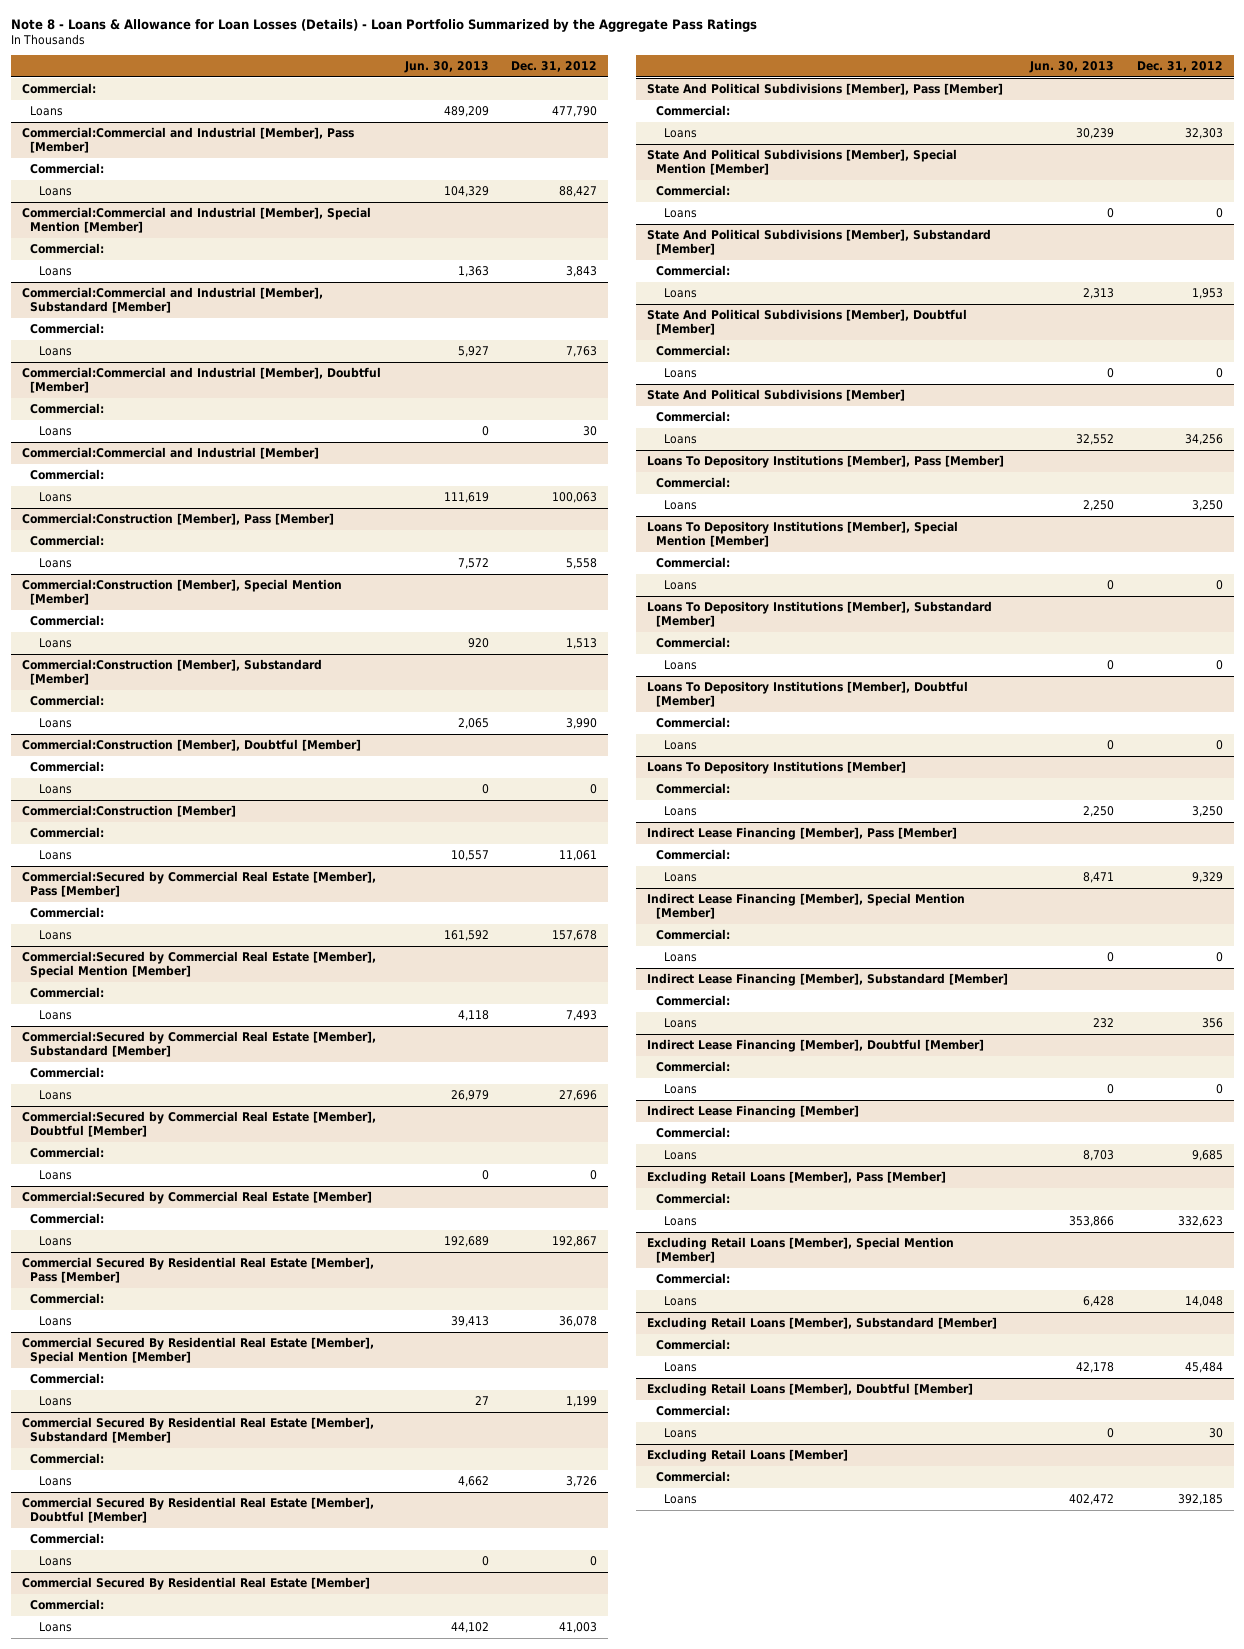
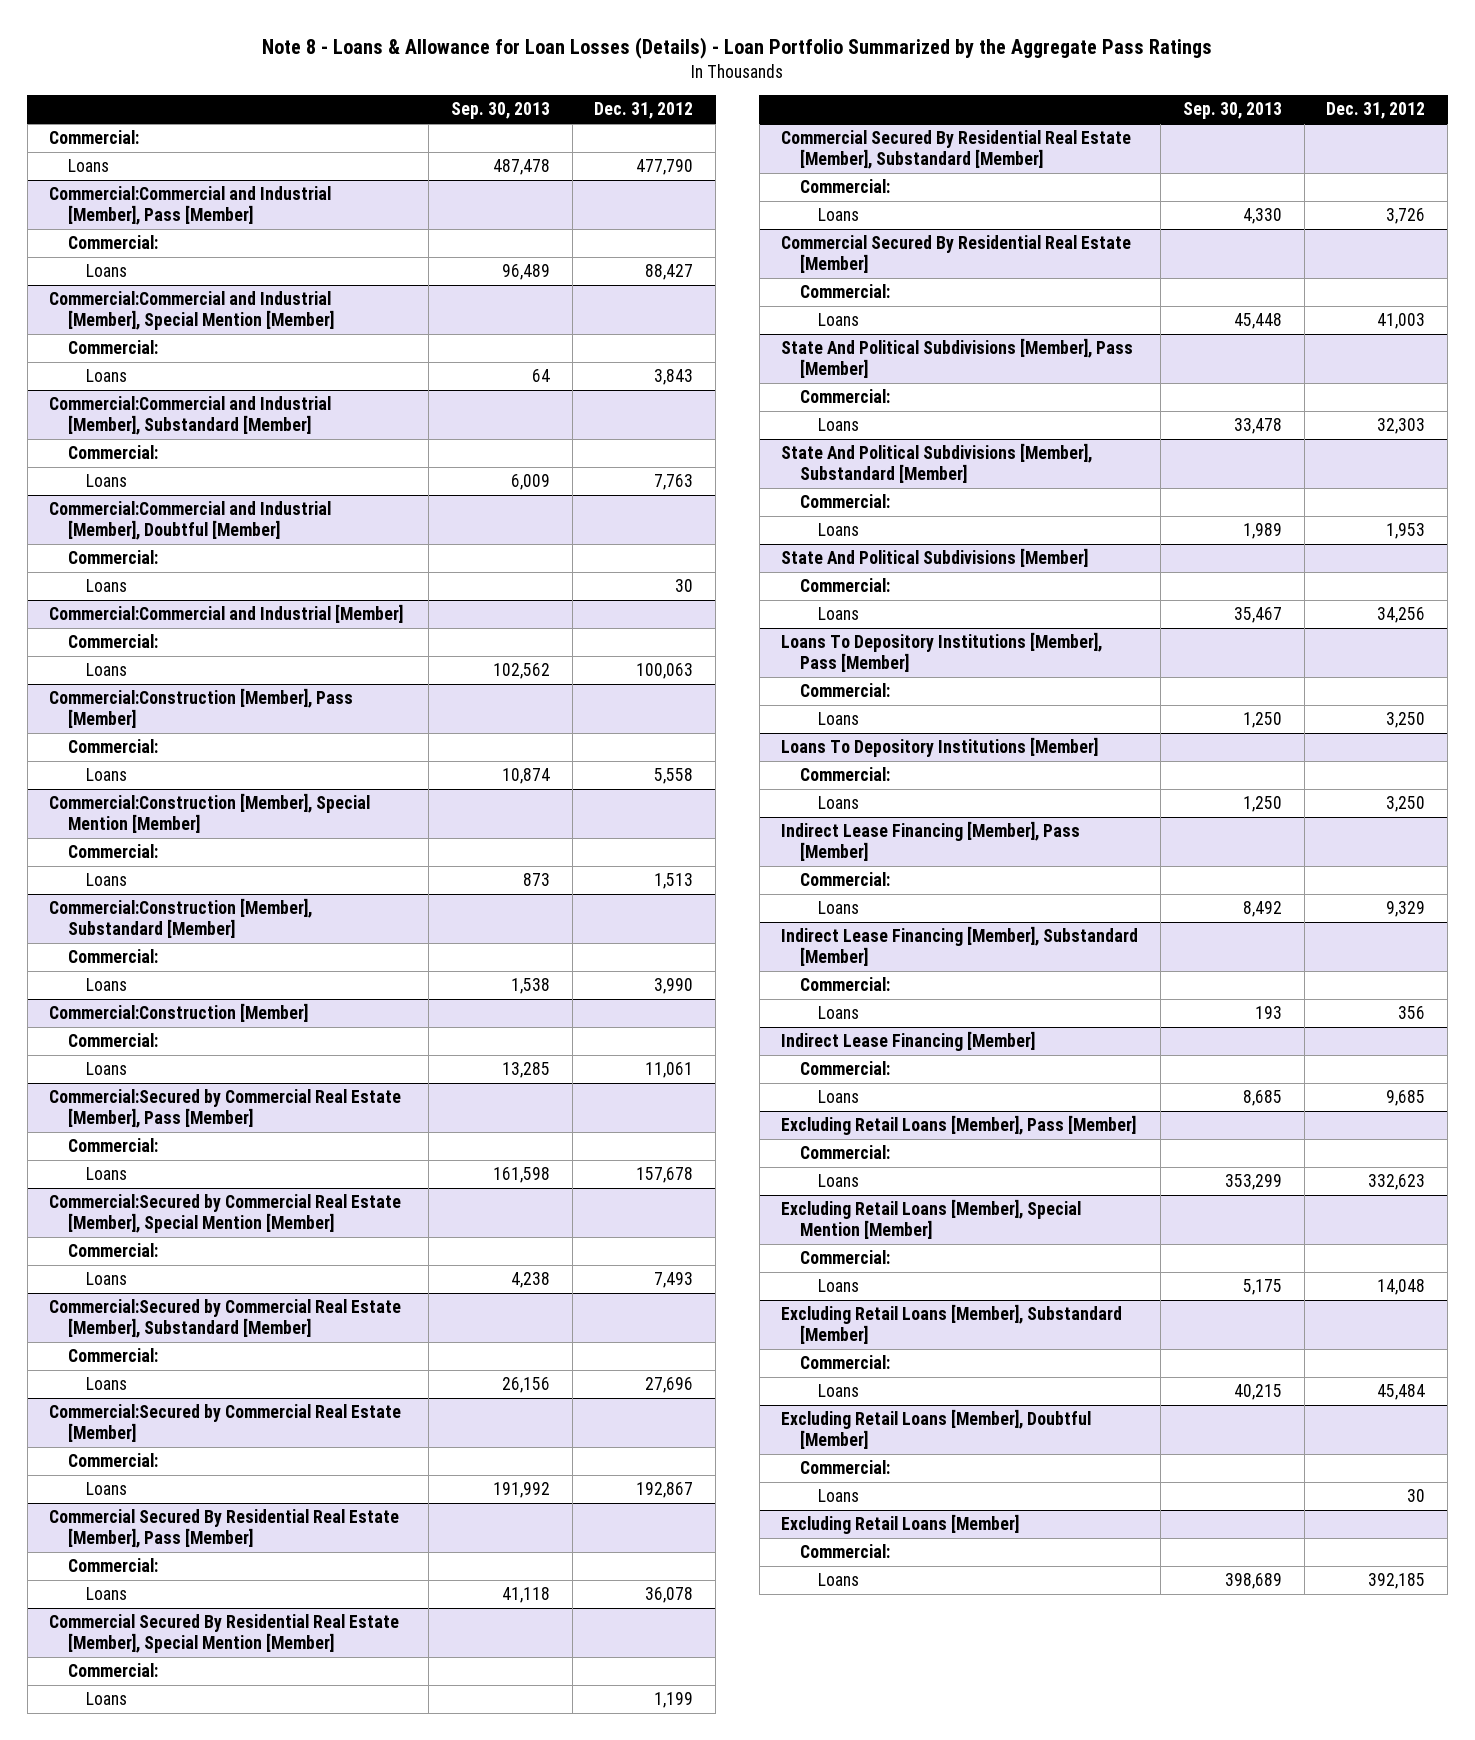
[403,61,489,74] Jun. 30, 2013 -> none
none -> [450,102,550,120] Sep. 30, 2013
[21,738,361,751] Commercial:Construction [Member], Doubtful [Member] -> none
[30,760,105,772] Commercial: -> none
[38,783,72,794] Loans -> none
[21,1110,376,1137] Commercial:Secured by Commercial Real Estate [Member], Doubtful [Member] -> none
[30,1146,105,1158] Commercial: -> none
[38,1169,72,1180] Loans -> none
[21,1496,374,1523] Commercial Secured By Residential Real Estate [Member], Doubtful [Member] -> none
[30,1532,105,1544] Commercial: -> none
[38,1555,72,1566] Loans -> none
[647,148,958,175] State And Political Subdivisions [Member], Special Mention [Member] -> none
[655,184,730,196] Commercial: -> none
[664,207,698,218] Loans -> none
[647,308,968,335] State And Political Subdivisions [Member], Doubtful [Member] -> none
[655,344,730,356] Commercial: -> none
[664,367,698,378] Loans -> none
[647,520,959,547] Loans To Depository Institutions [Member], Special Mention [Member] -> none
[655,556,730,568] Commercial: -> none
[664,579,698,590] Loans -> none
[647,600,993,627] Loans To Depository Institutions [Member], Substandard [Member] -> none
[655,636,730,648] Commercial: -> none
[664,659,698,670] Loans -> none
[647,680,969,707] Loans To Depository Institutions [Member], Doubtful [Member] -> none
[655,716,730,728] Commercial: -> none
[664,739,698,750] Loans -> none
[647,892,966,919] Indirect Lease Financing [Member], Special Mention [Member] -> none
[655,928,730,940] Commercial: -> none
[664,951,698,962] Loans -> none
[647,1038,985,1052] Indirect Lease Financing [Member], Doubtful [Member] -> none
[655,1060,730,1072] Commercial: -> none
[664,1083,698,1094] Loans -> none

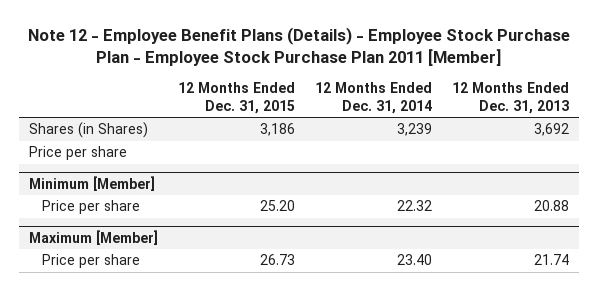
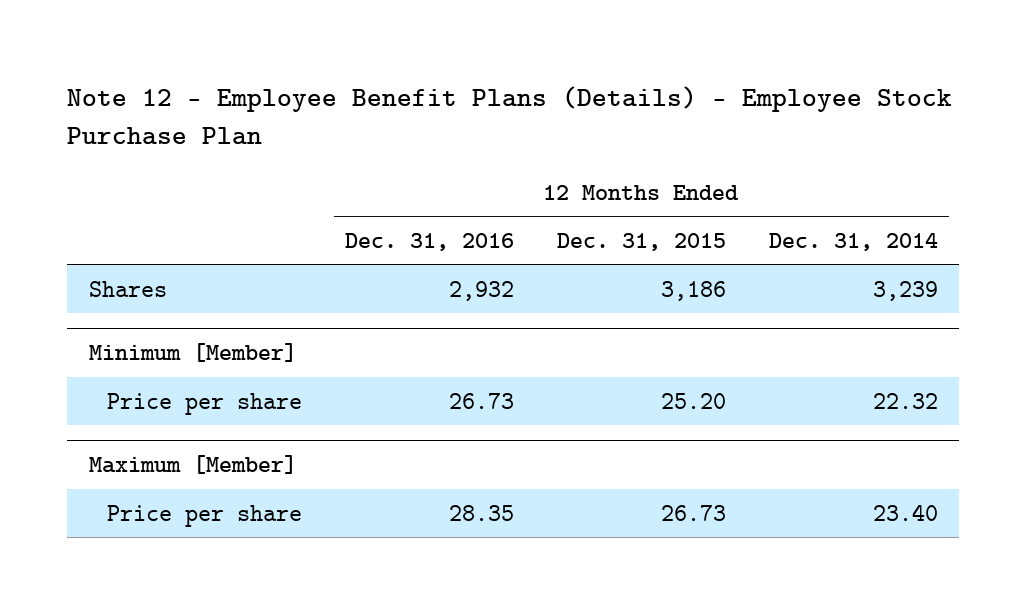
[27,26,570,66] Note 12 - Employee Benefit Plans (Details) - Employee Stock Purchase Plan - Employee Stock Purchase Plan 2011 [Member] -> [67,85,953,145] Note 12 - Employee Benefit Plans (Details) - Employee Stock Purchase Plan
[452,82,570,114] 12 Months Ended Dec. 31, 2013 -> none
none -> [344,232,514,251] Dec. 31, 2016
[28,146,127,161] Price per share -> none
[28,122,148,139] Shares (in Shares) -> [88,280,167,297] Shares

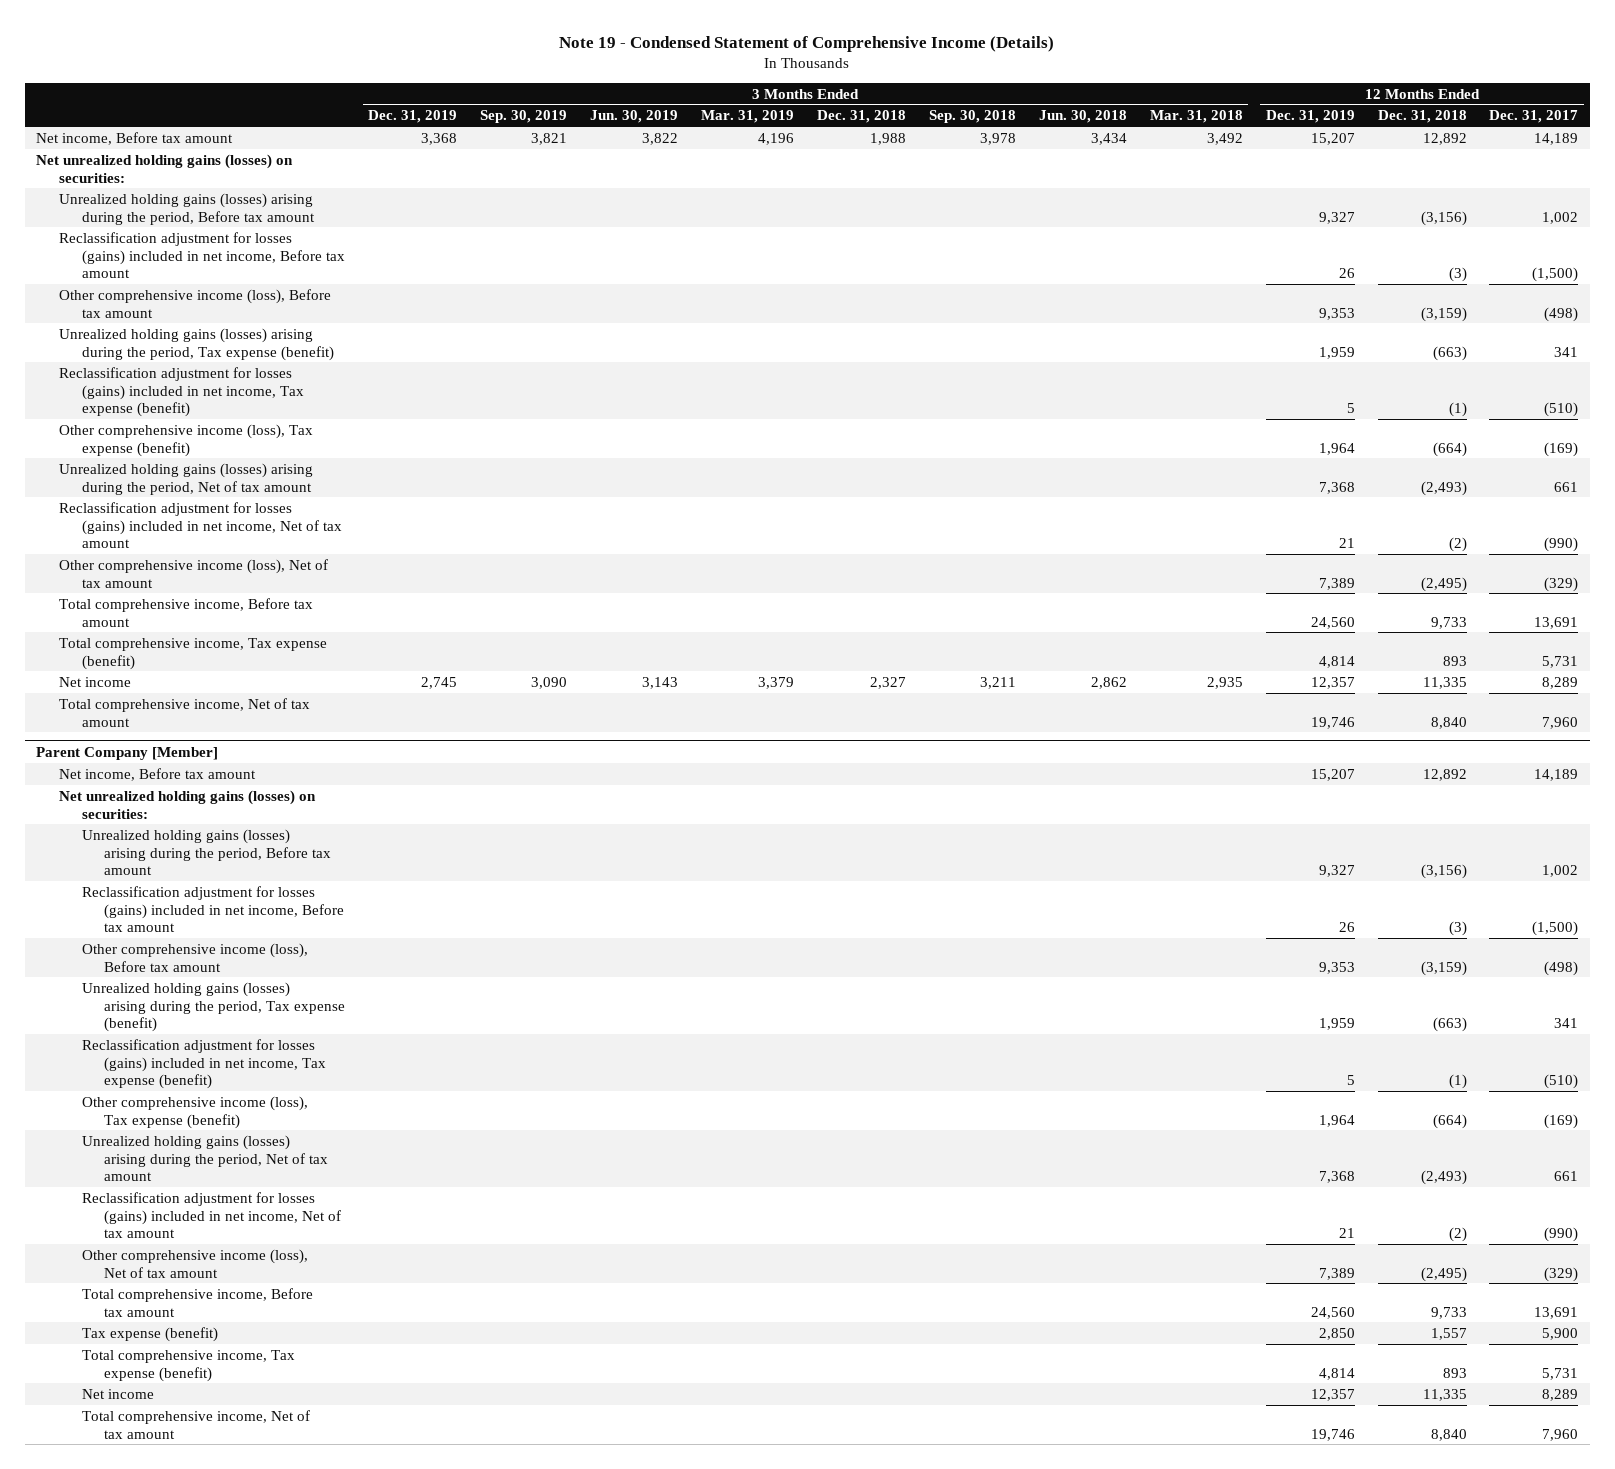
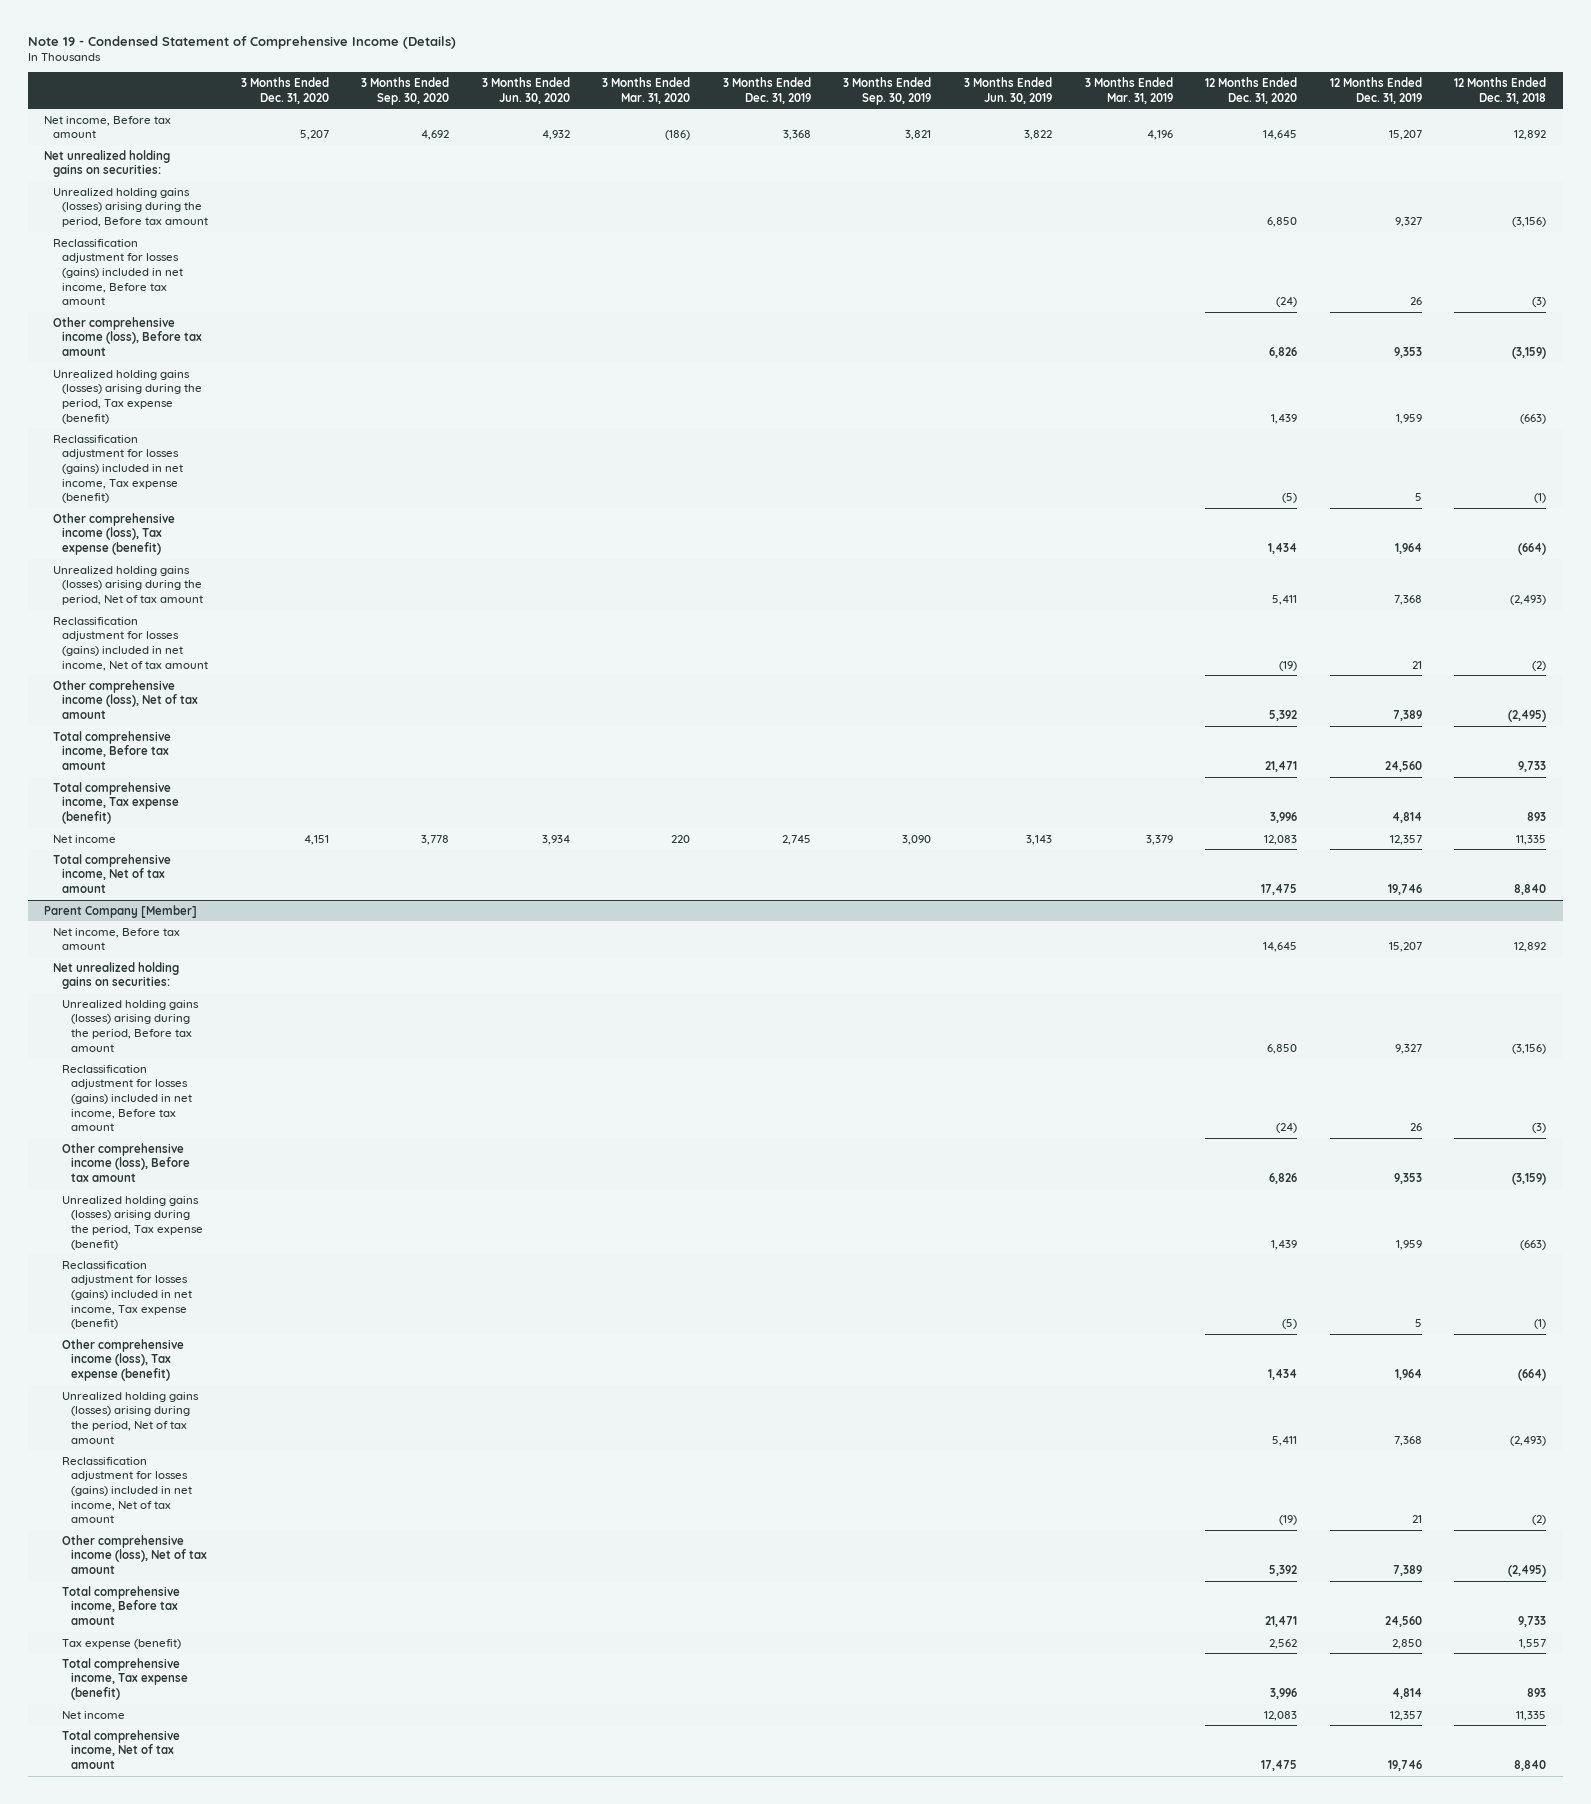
[816,110,906,124] Dec. 31, 2018 -> none
[928,110,1016,124] Sep. 30, 2018 -> none
[1038,110,1127,124] Jun. 30, 2018 -> none
[1149,110,1243,124] Mar. 31, 2018 -> none
[1489,110,1579,124] Dec. 31, 2017 -> none
none -> [240,77,329,104] 3 Months Ended Dec. 31, 2020
none -> [361,77,450,105] 3 Months Ended Sep. 30, 2020
none -> [481,77,570,104] 3 Months Ended Jun. 30, 2020
none -> [602,77,691,104] 3 Months Ended Mar. 31, 2020
none -> [1205,77,1298,104] 12 Months Ended Dec. 31, 2020
[36,153,294,183] Net unrealized holding gains (losses) on securities: -> [44,149,171,178] Net unrealized holding gains on securities:
[59,789,317,819] Net unrealized holding gains (losses) on securities: -> [53,961,180,990] Net unrealized holding gains on securities:

